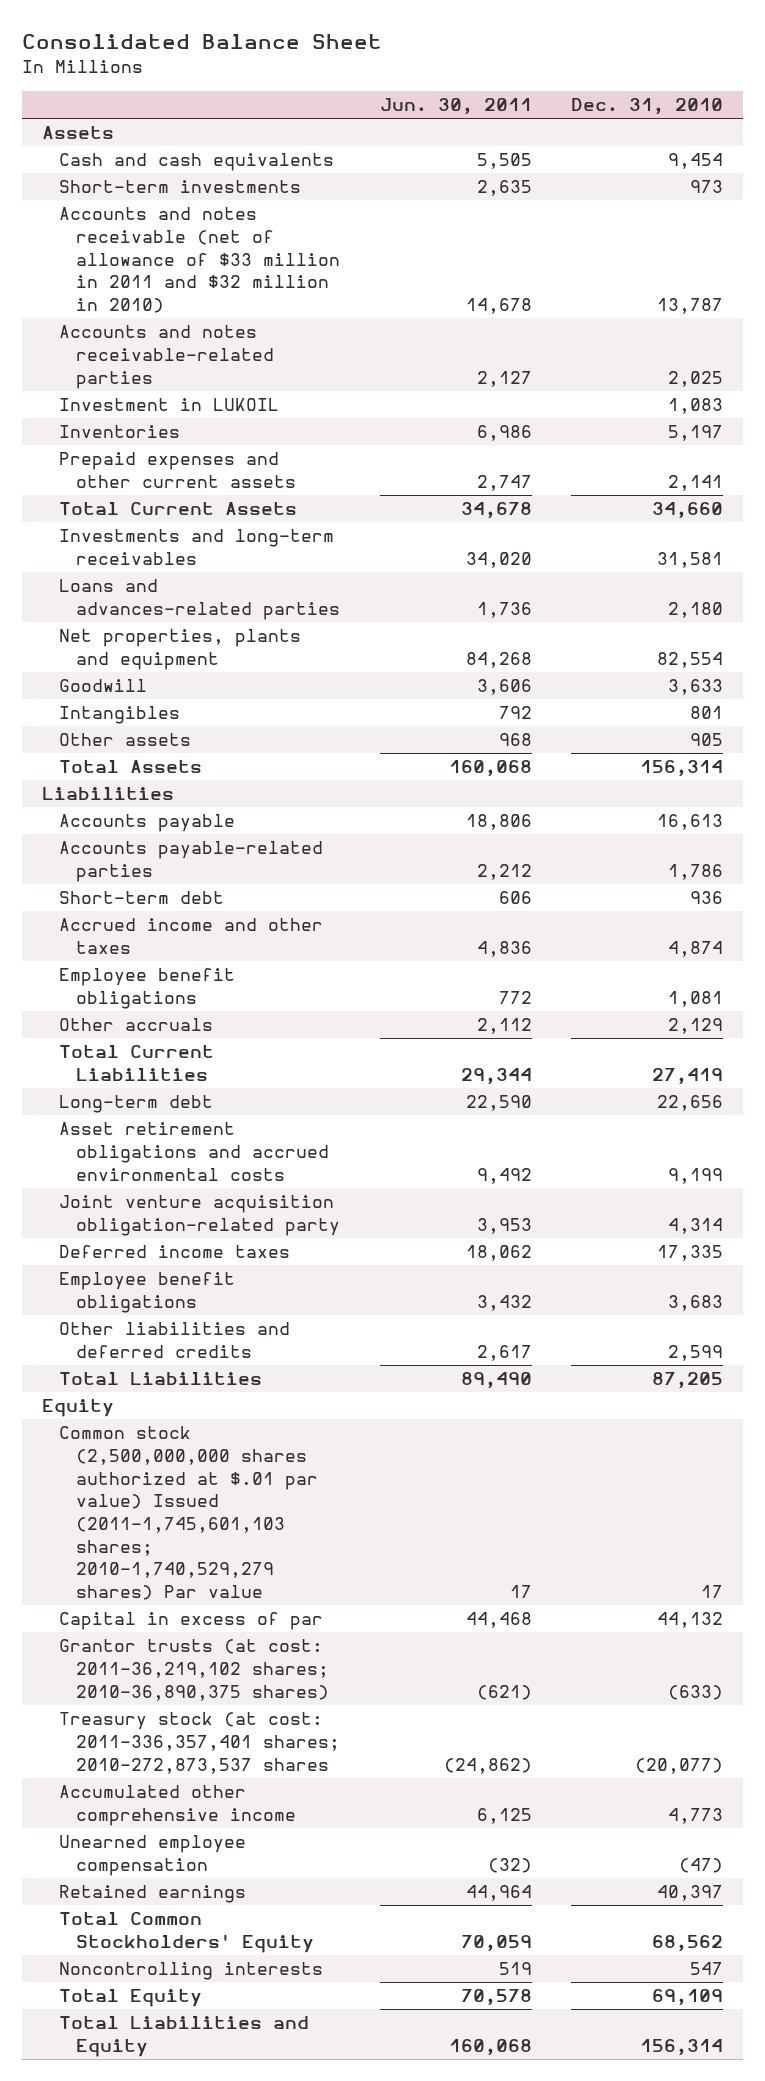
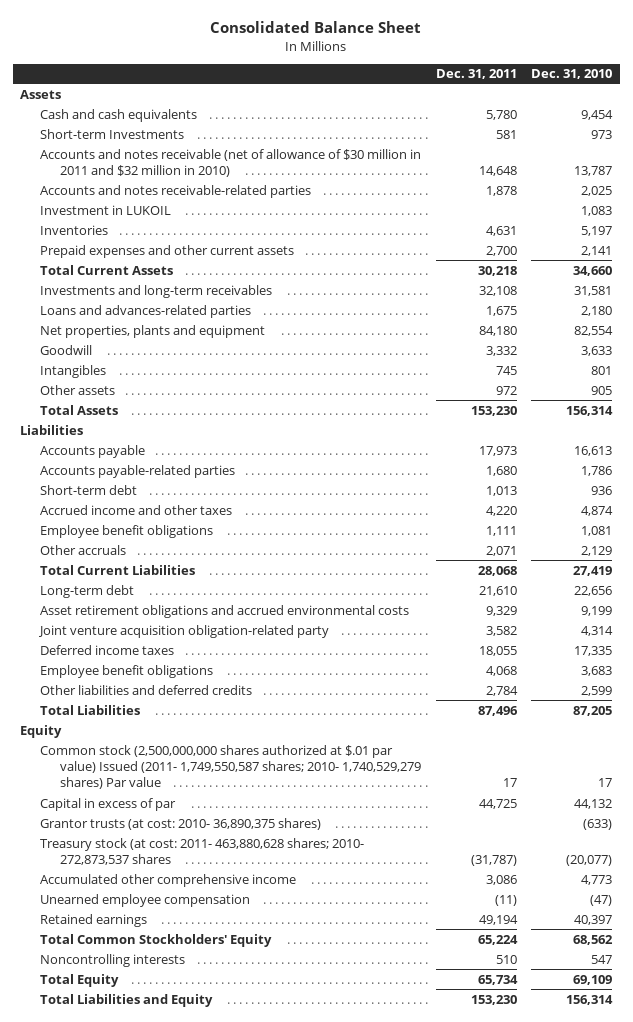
[379,98,532,116] Jun. 30, 2011 -> none
none -> [435,69,517,80] Dec. 31, 2011
[58,180,301,194] Short-term investments -> [40,128,185,139] Short-term Investments
[58,207,340,313] Accounts and notes receivable (net of allowance of $33 million in 2011 and $32 million in 2010) -> [40,148,422,177] Accounts and notes receivable (net of allowance of $30 million in 2011 and $32 million in 2010)
[58,1426,318,1600] Common stock (2,500,000,000 shares authorized at $.01 par value) Issued (2011-1,745,601,103 shares; 2010-1,740,529,279 shares) Par value -> [40,744,422,790] Common stock (2,500,000,000 shares authorized at $.01 par value) Issued (2011- 1,749,550,587 shares; 2010- 1,740,529,279 shares) Par value
[58,1639,329,1701] Grantor trusts (at cost: 2011-36,219,102 shares; 2010-36,890,375 shares) -> [40,817,322,830] Grantor trusts (at cost: 2010- 36,890,375 shares)
[58,1712,340,1774] Treasury stock (at cost: 2011-336,357,401 shares; 2010-272,873,537 shares -> [40,837,365,865] Treasury stock (at cost: 2011- 463,880,628 shares; 2010- 272,873,537 shares

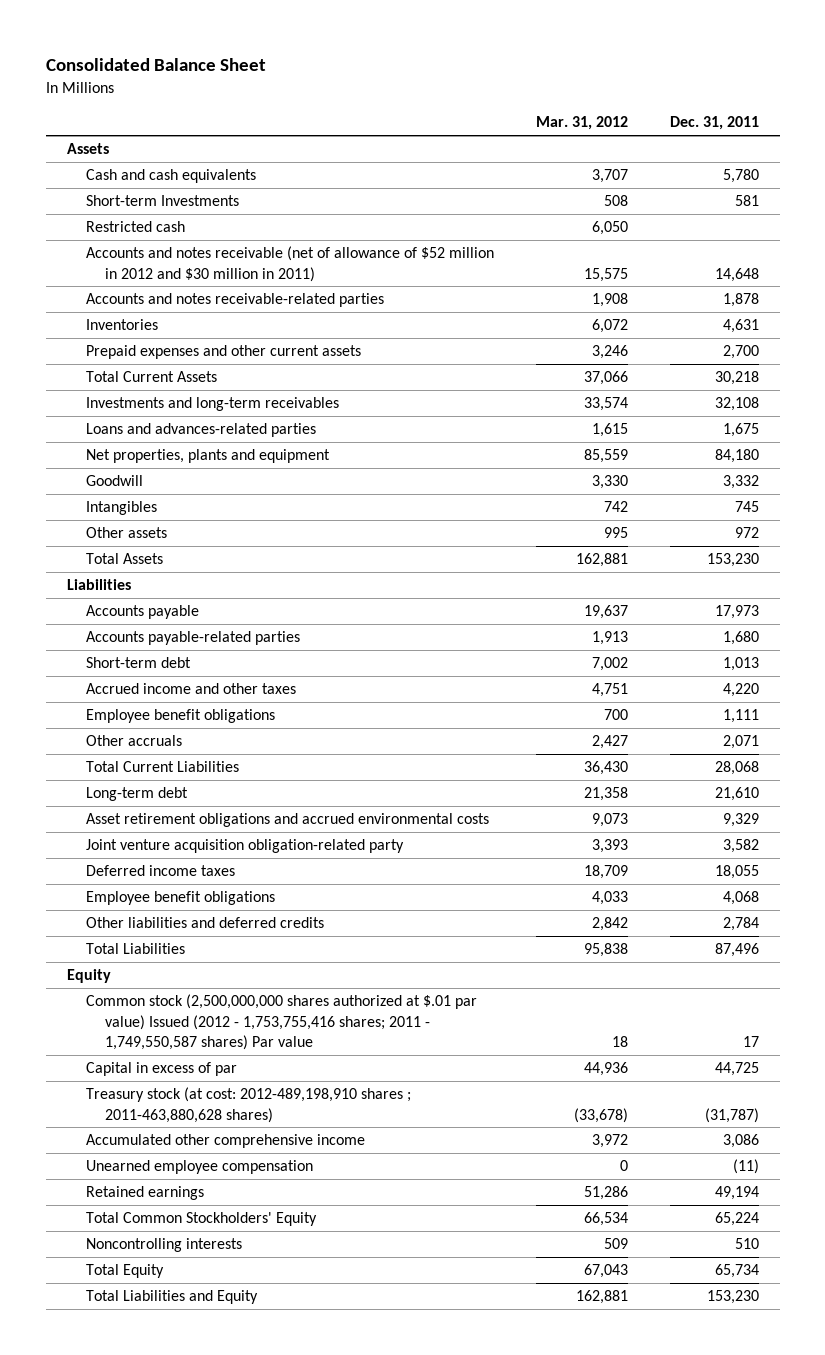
[531,69,613,80] Dec. 31, 2010 -> none
none -> [535,116,628,131] Mar. 31, 2012
none -> [85,221,185,233] Restricted cash
[40,148,422,177] Accounts and notes receivable (net of allowance of $30 million in 2011 and $32 million in 2010) -> [85,246,494,282] Accounts and notes receivable (net of allowance of $52 million in 2012 and $30 million in 2011)
[40,204,172,215] Investment in LUKOIL -> none
[40,744,422,790] Common stock (2,500,000,000 shares authorized at $.01 par value) Issued (2011- 1,749,550,587 shares; 2010- 1,740,529,279 shares) Par value -> [85,994,477,1050] Common stock (2,500,000,000 shares authorized at $.01 par value) Issued (2012 - 1,753,755,416 shares; 2011 - 1,749,550,587 shares) Par value
[40,817,322,830] Grantor trusts (at cost: 2010- 36,890,375 shares) -> none
[40,837,365,865] Treasury stock (at cost: 2011- 463,880,628 shares; 2010- 272,873,537 shares -> [85,1087,411,1123] Treasury stock (at cost: 2012-489,198,910 shares ; 2011-463,880,628 shares)

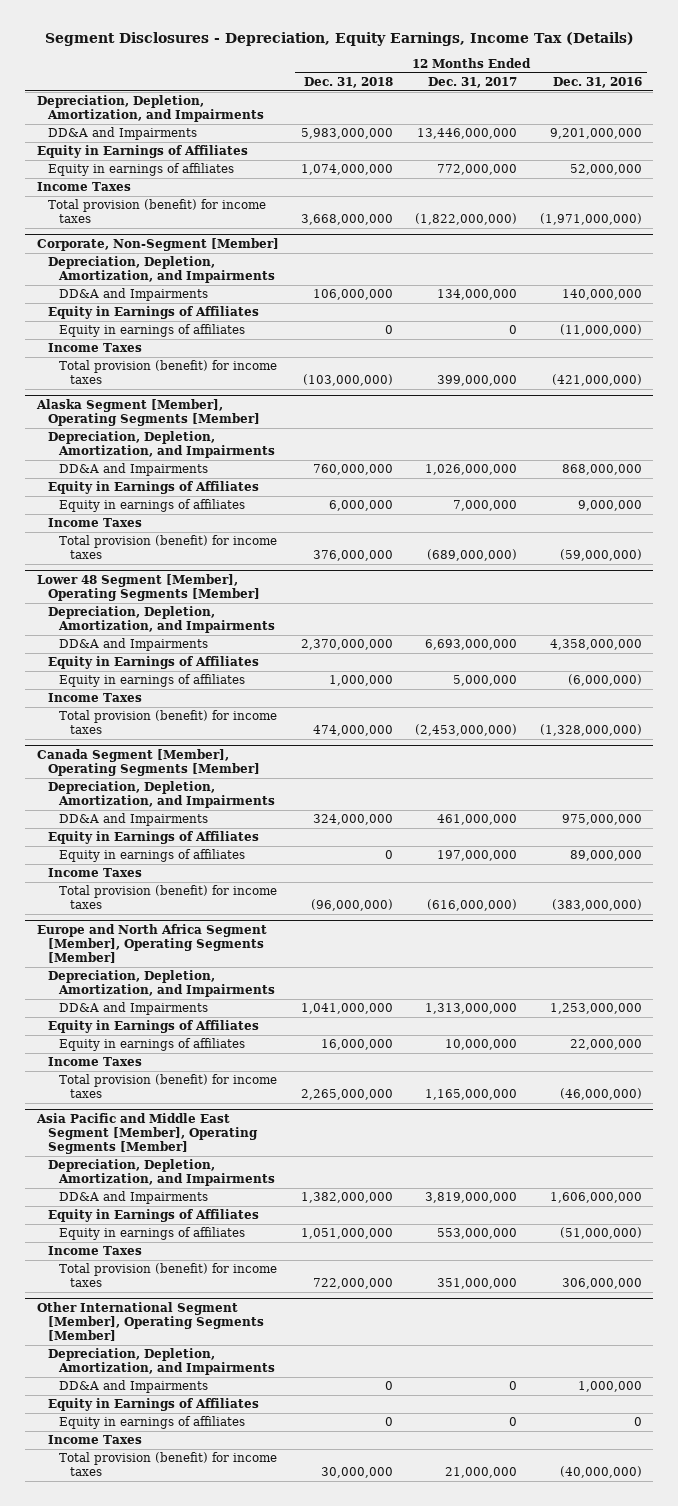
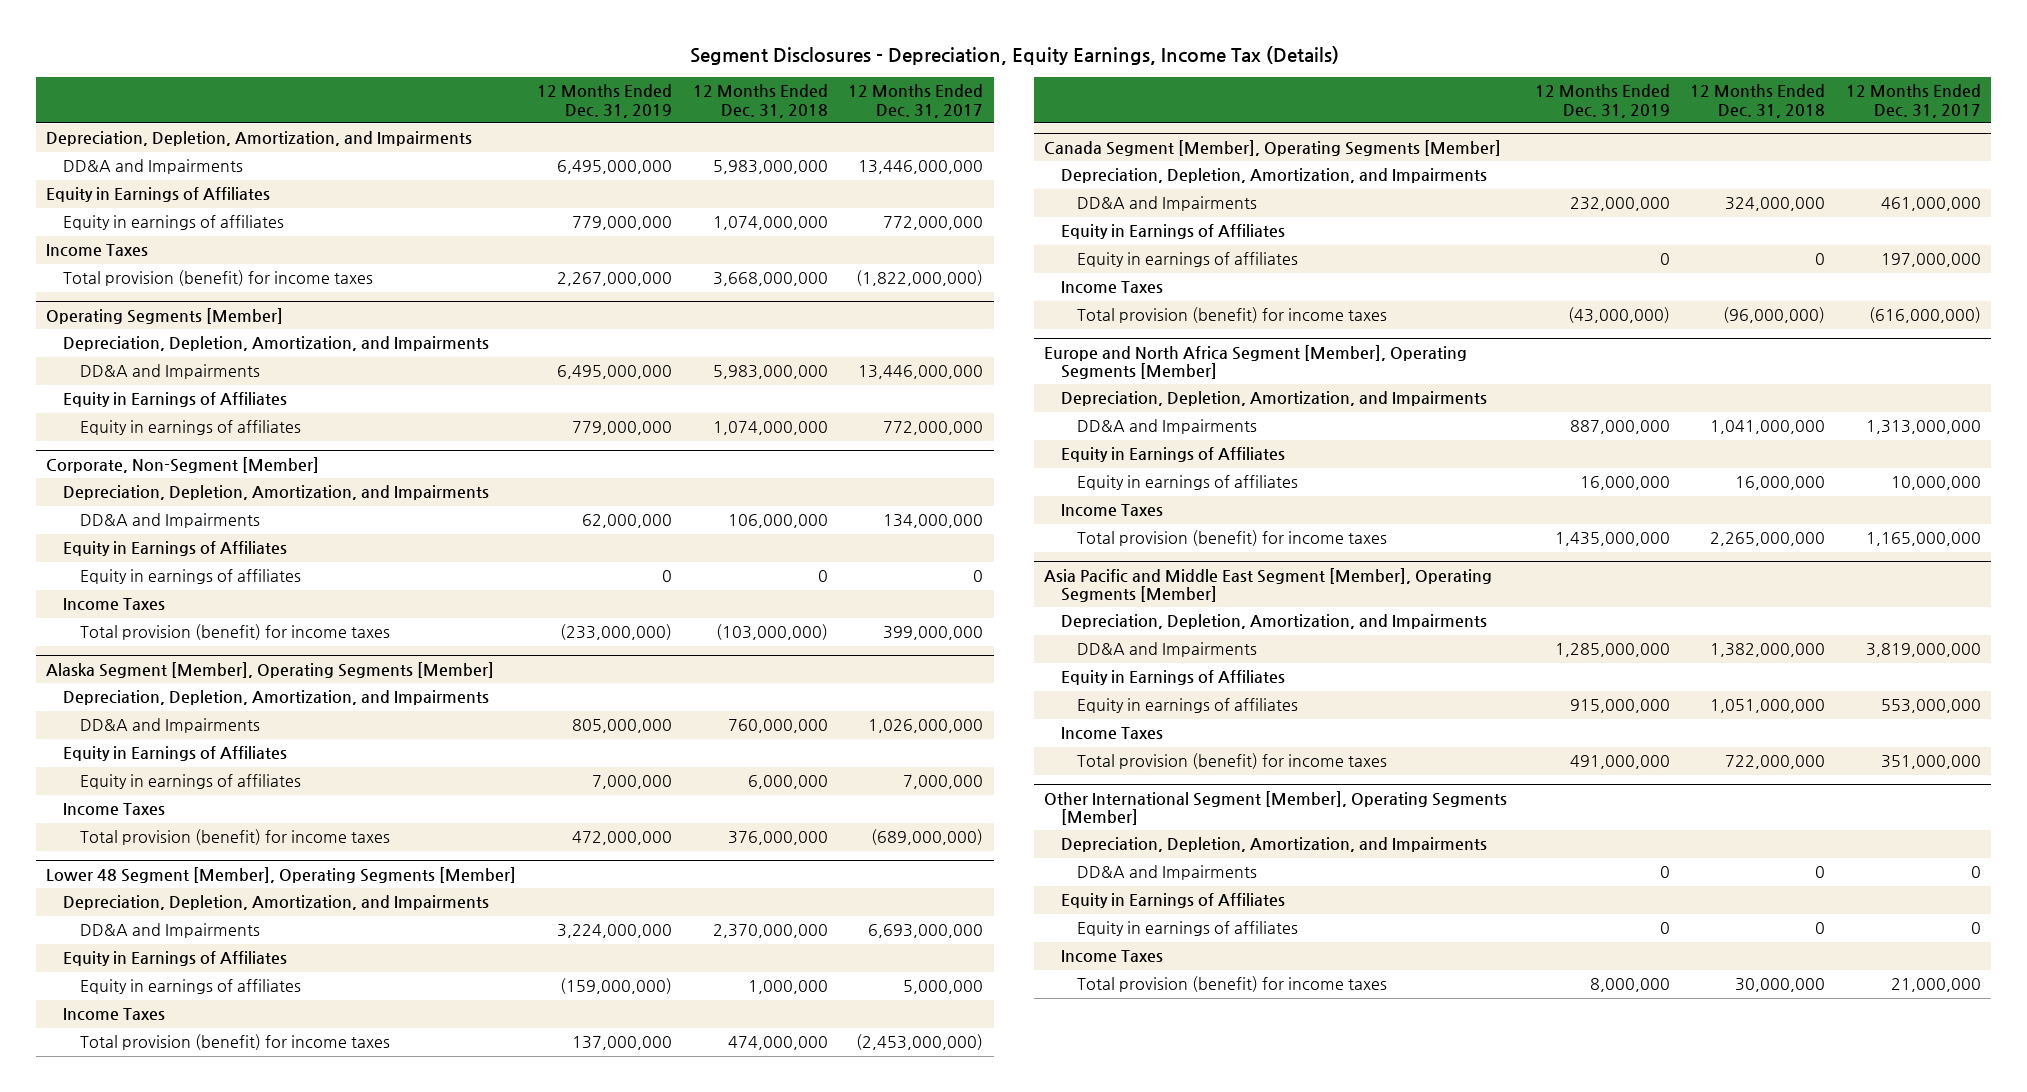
[552,77,642,89] Dec. 31, 2016 -> none
none -> [536,84,672,118] 12 Months Ended Dec. 31, 2019
none -> [46,307,284,324] Operating Segments [Member]
none -> [62,336,489,352] Depreciation, Depletion, Amortization, and Impairments
none -> [79,364,260,380] DD&A and Impairments
none -> [62,392,287,408] Equity in Earnings of Affiliates
none -> [79,420,301,436] Equity in earnings of affiliates

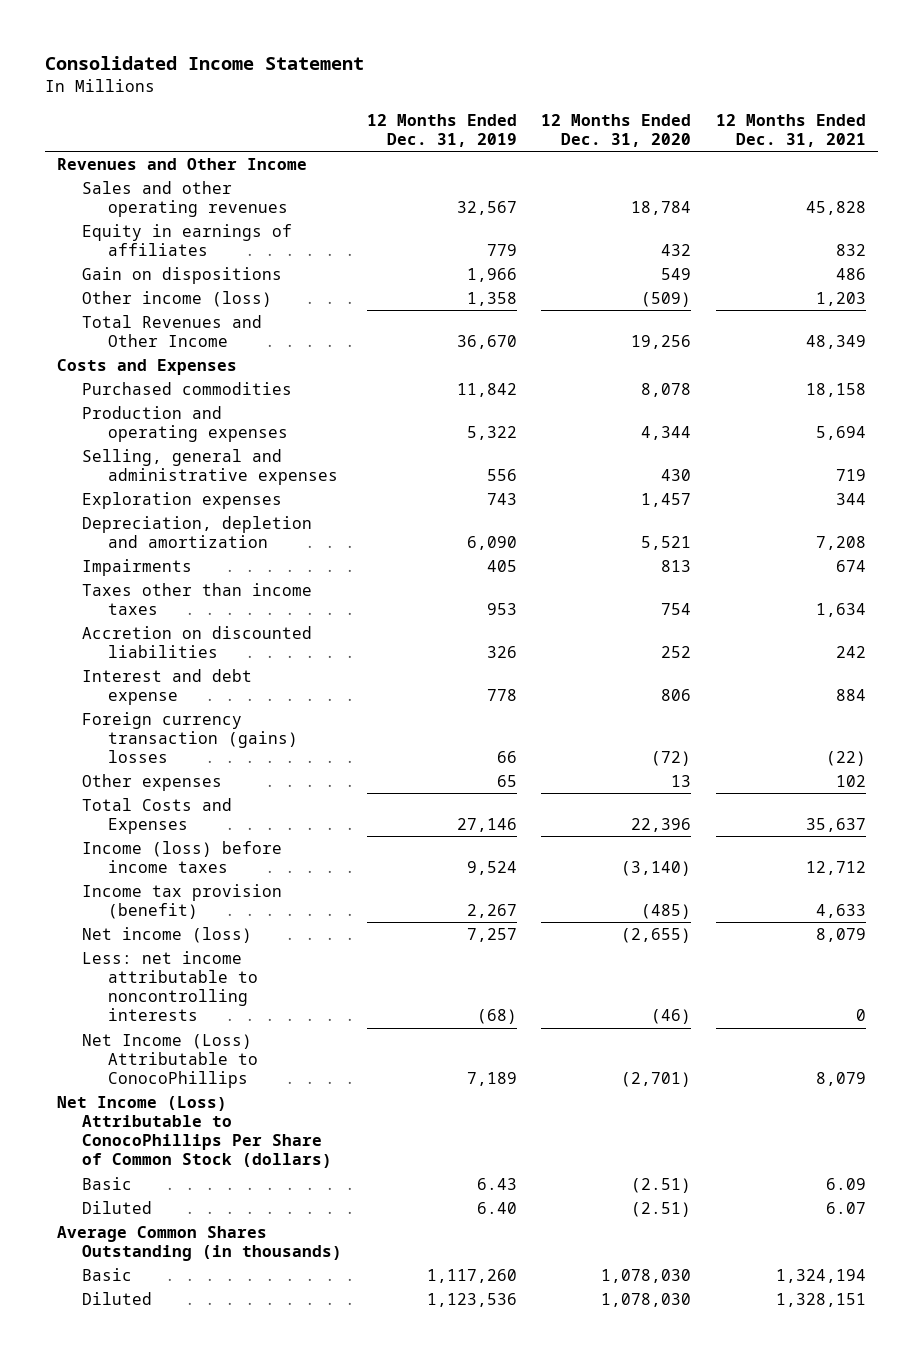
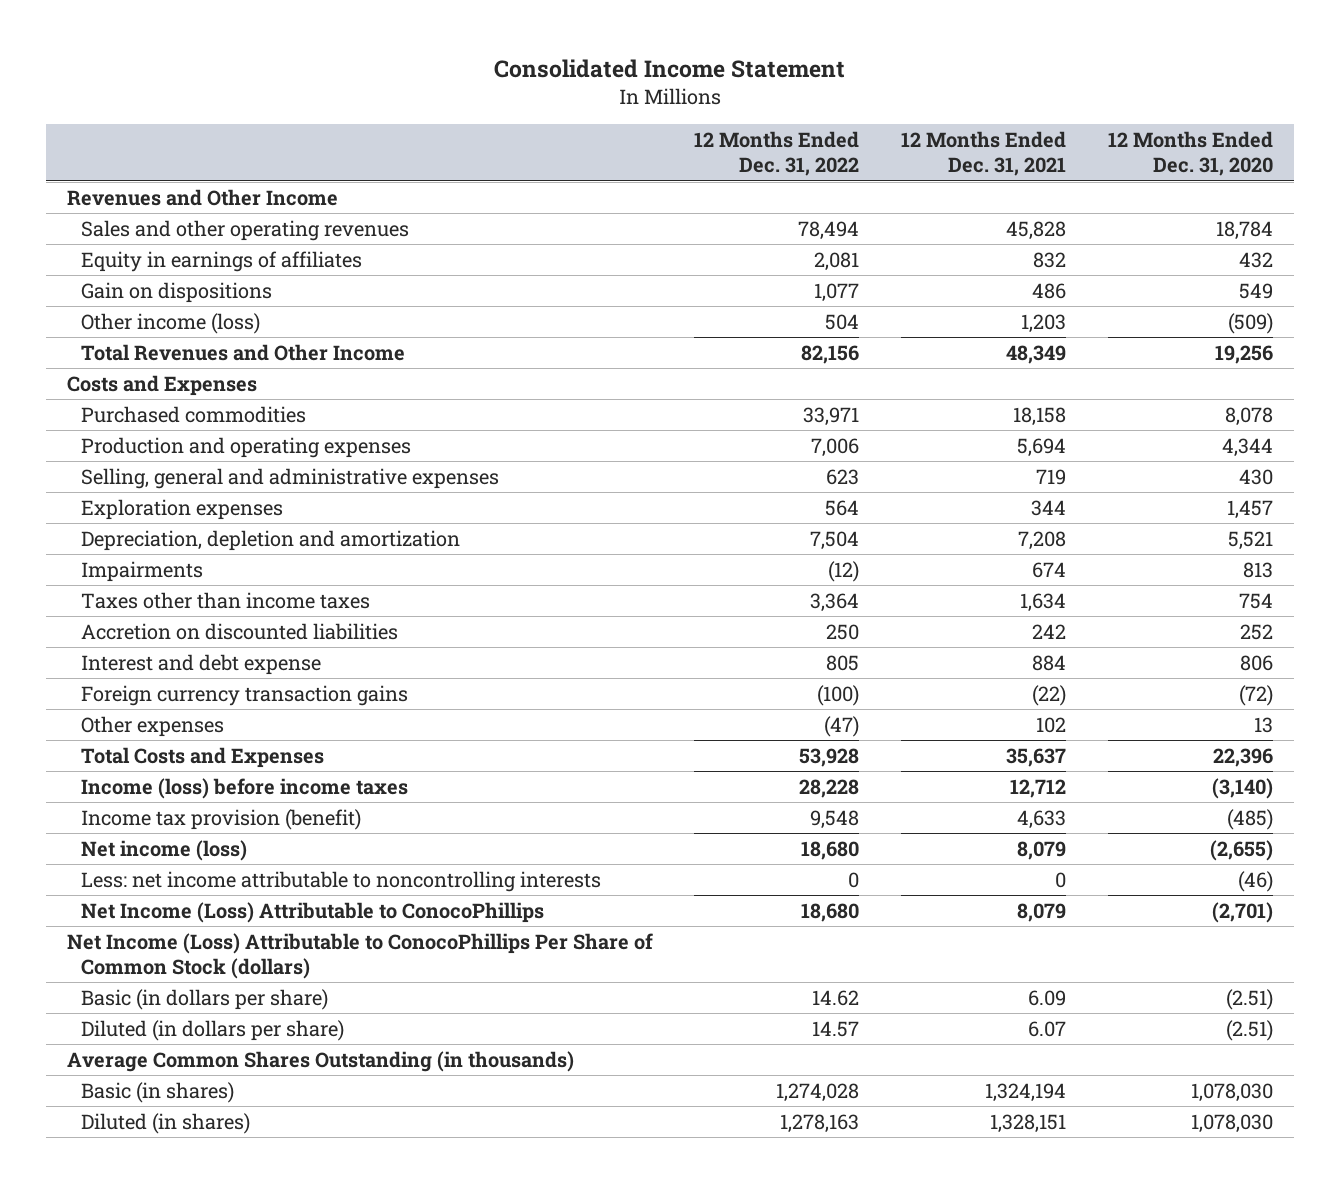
[366,113,517,147] 12 Months Ended Dec. 31, 2019 -> none
none -> [694,130,860,177] 12 Months Ended Dec. 31, 2022
[82,711,298,764] Foreign currency transaction (gains) losses -> [81,684,409,706] Foreign currency transaction gains
[82,1176,133,1190] Basic -> [81,988,329,1010] Basic (in dollars per share)
[82,1200,153,1214] Diluted -> [81,1019,345,1041] Diluted (in dollars per share)
[82,1267,133,1281] Basic -> [81,1081,235,1103] Basic (in shares)
[82,1291,153,1305] Diluted -> [81,1112,251,1134] Diluted (in shares)

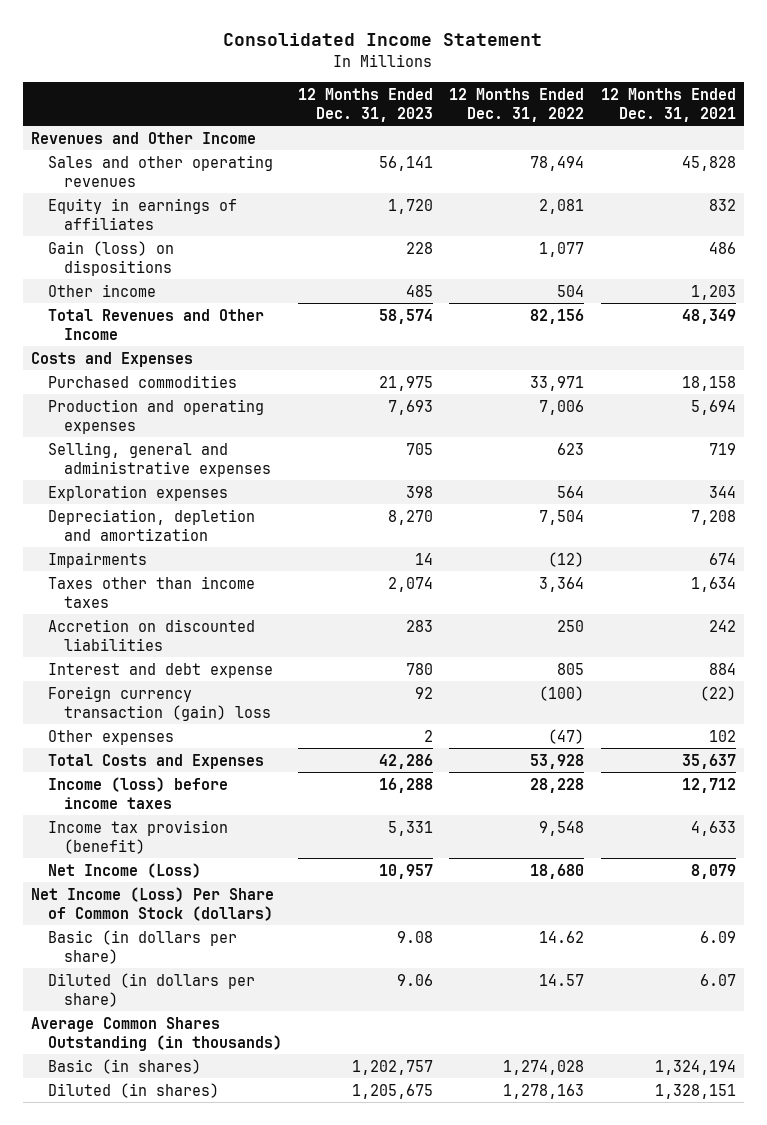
[1108,130,1274,177] 12 Months Ended Dec. 31, 2020 -> none
none -> [297,87,433,122] 12 Months Ended Dec. 31, 2023
[81,281,273,303] Gain on dispositions -> [47,240,174,276] Gain (loss) on dispositions
[81,312,261,334] Other income (loss) -> [47,283,156,297] Other income
[81,684,409,706] Foreign currency transaction gains -> [47,685,272,721] Foreign currency transaction (gain) loss
[81,839,248,861] Net income (loss) -> none
[81,870,602,892] Less: net income attributable to noncontrolling interests -> none
[81,901,545,923] Net Income (Loss) Attributable to ConocoPhillips -> [47,862,201,878] Net Income (Loss)
[67,932,654,980] Net Income (Loss) Attributable to ConocoPhillips Per Share of Common Stock (dollars) -> [30,886,274,921] Net Income (Loss) Per Share of Common Stock (dollars)

